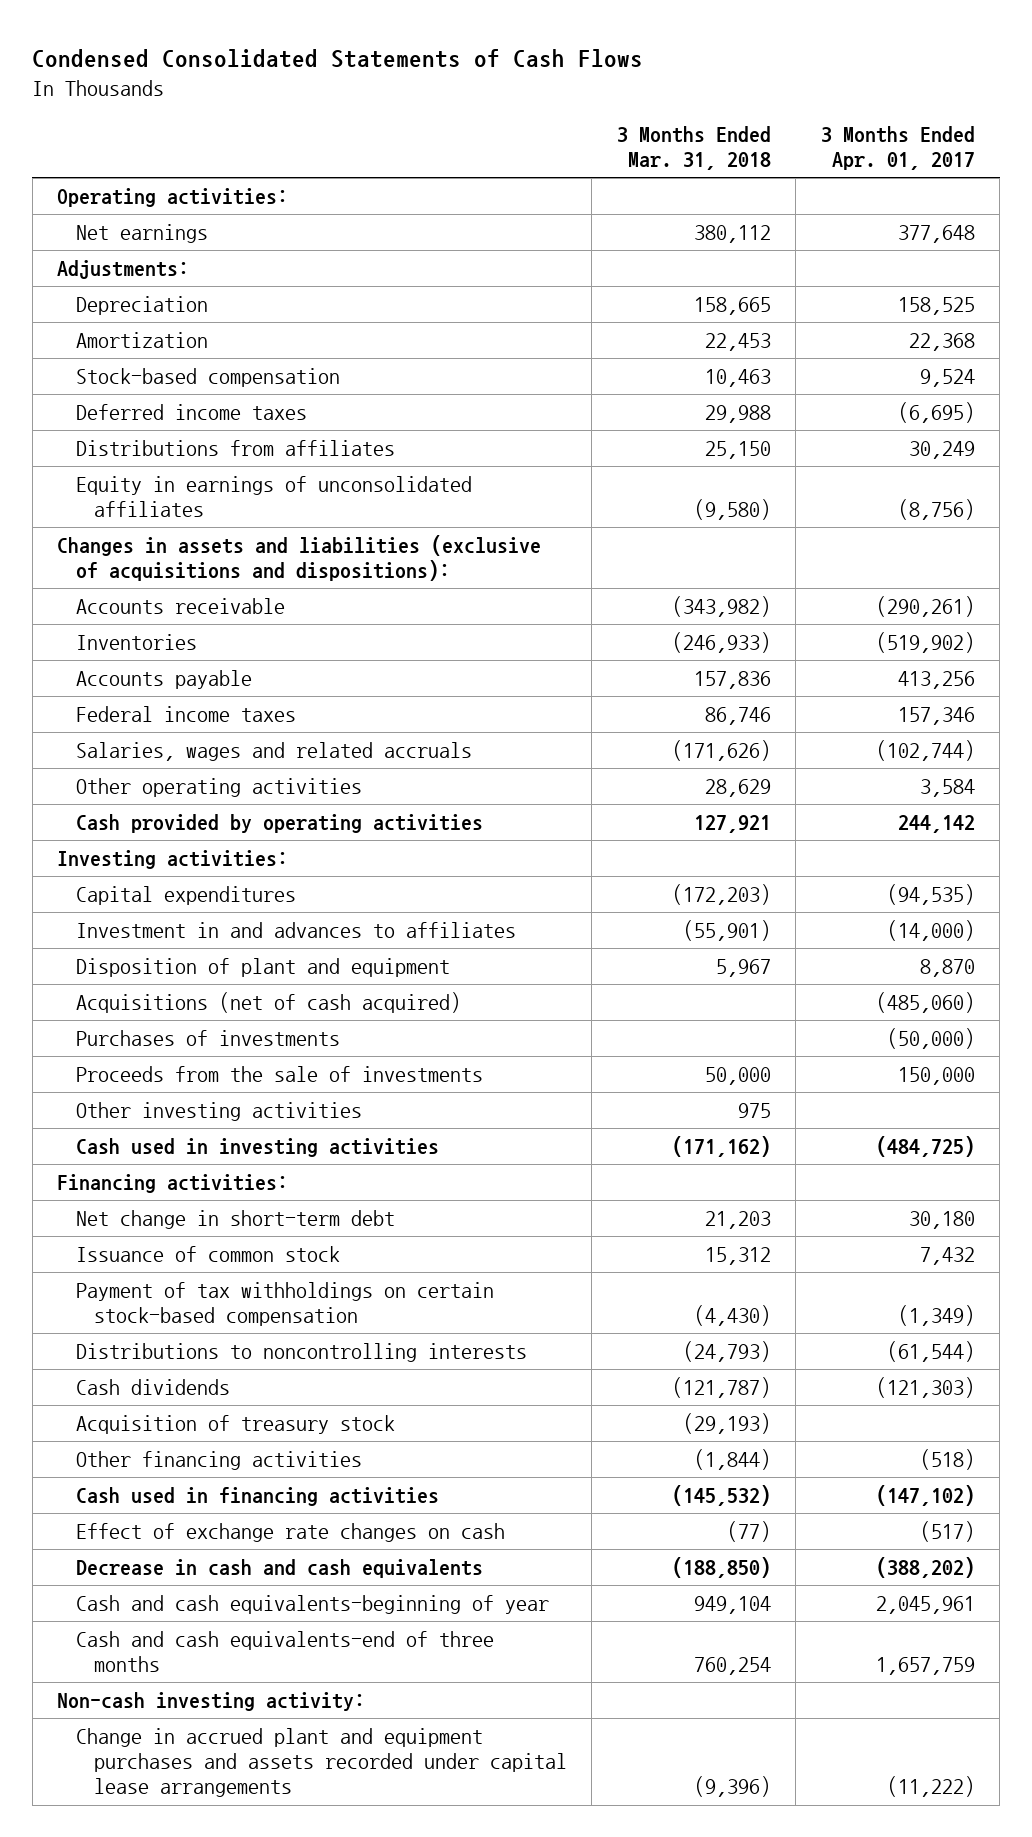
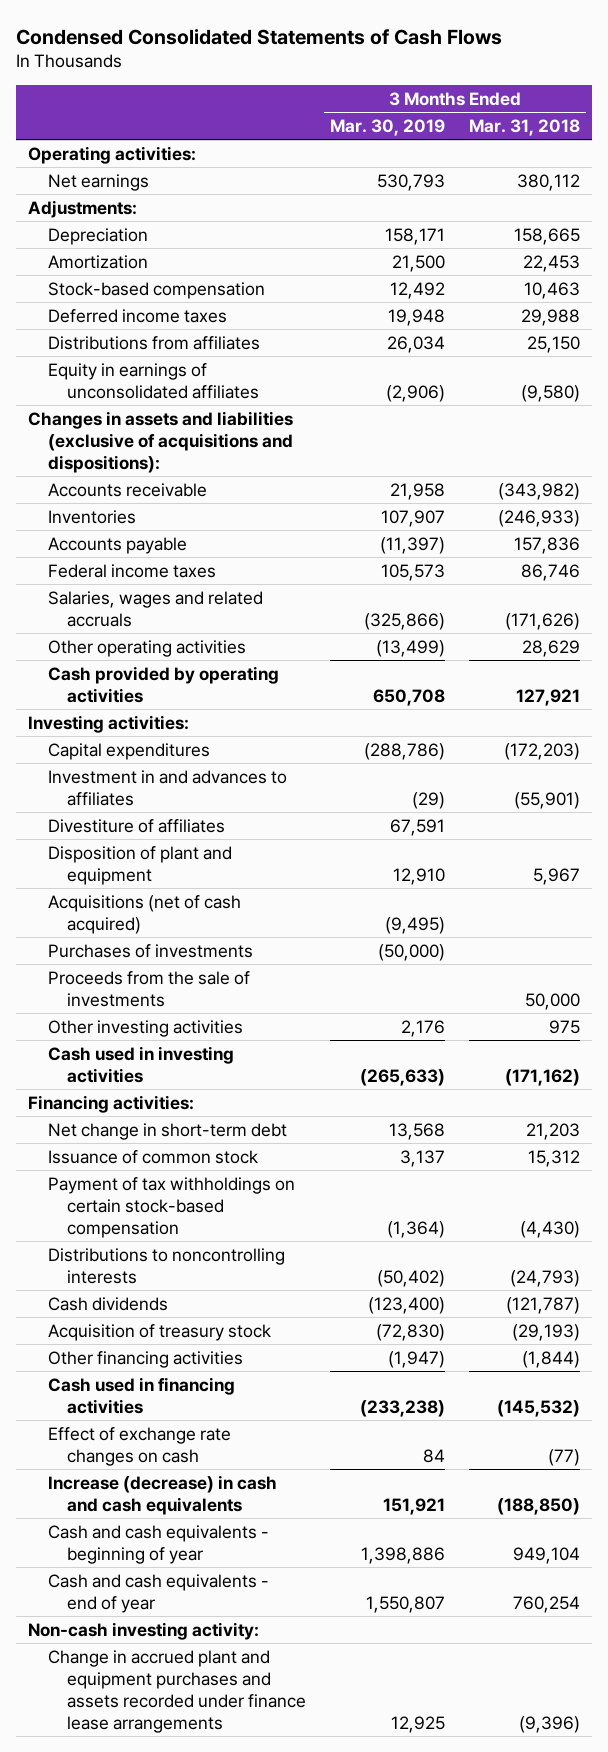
[820,126,975,171] 3 Months Ended Apr. 01, 2017 -> none
none -> [330,118,446,136] Mar. 30, 2019
none -> [47,818,225,833] Divestiture of affiliates
[75,1558,483,1578] Decrease in cash and cash equivalents -> [47,1474,277,1515] Increase (decrease) in cash and cash equivalents
[75,1594,549,1614] Cash and cash equivalents-beginning of year -> [47,1524,269,1564] Cash and cash equivalents - beginning of year
[75,1630,494,1673] Cash and cash equivalents-end of three months -> [47,1573,269,1613] Cash and cash equivalents - end of year
[75,1727,567,1798] Change in accrued plant and equipment purchases and assets recorded under capital lease arrangements -> [47,1649,307,1733] Change in accrued plant and equipment purchases and assets recorded under finance lease arrangements

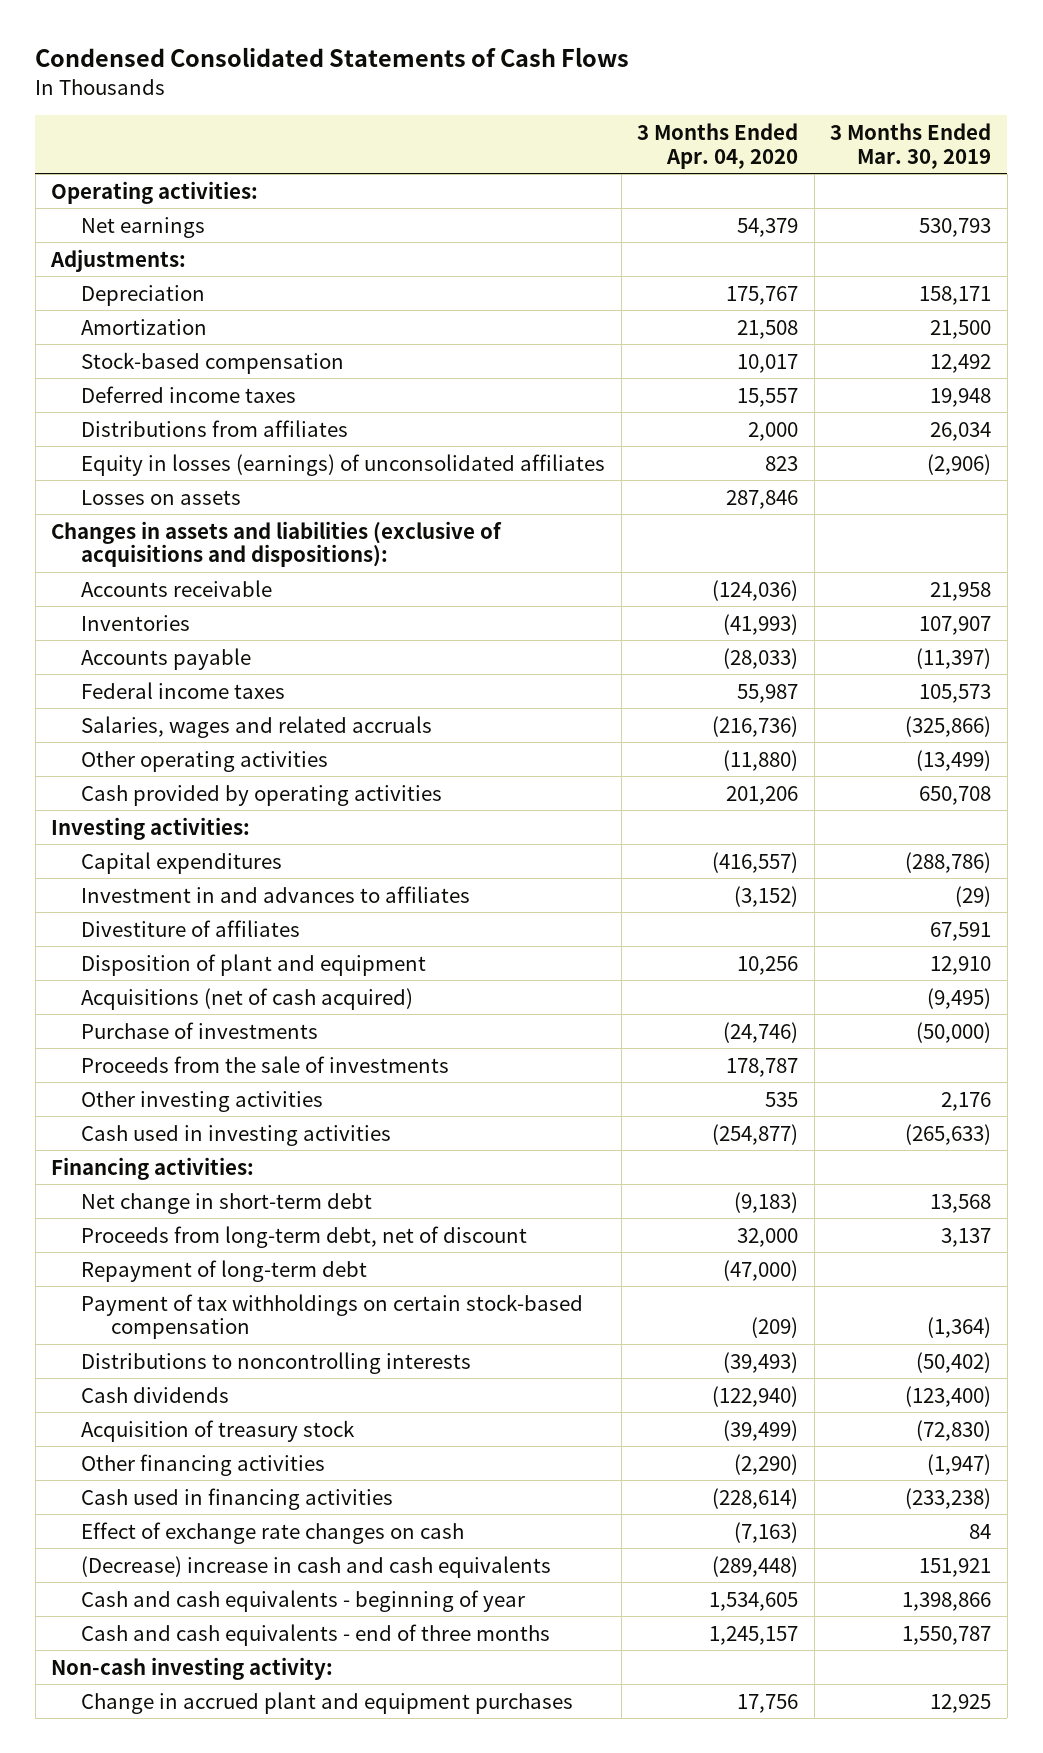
[469,118,581,136] Mar. 31, 2018 -> none
none -> [637,122,799,169] 3 Months Ended Apr. 04, 2020
[47,362,260,399] Equity in earnings of unconsolidated affiliates -> [81,453,606,476] Equity in losses (earnings) of unconsolidated affiliates
none -> [81,489,242,505] Losses on assets
[47,943,253,958] Purchases of investments -> [81,1021,319,1039] Purchase of investments
[47,1149,258,1164] Issuance of common stock -> [81,1225,528,1248] Proceeds from long-term debt, net of discount
none -> [81,1259,368,1282] Repayment of long-term debt
[47,1474,277,1515] Increase (decrease) in cash and cash equivalents -> [81,1555,552,1578] (Decrease) increase in cash and cash equivalents
[361,1546,446,1564] 1,398,886 -> [902,1591,992,1611] 1,398,866
[47,1573,269,1613] Cash and cash equivalents - end of year -> [81,1623,551,1646] Cash and cash equivalents - end of three months
[366,1595,446,1613] 1,550,807 -> [902,1625,992,1645] 1,550,787
[47,1649,307,1733] Change in accrued plant and equipment purchases and assets recorded under finance lease arrangements -> [81,1691,574,1714] Change in accrued plant and equipment purchases

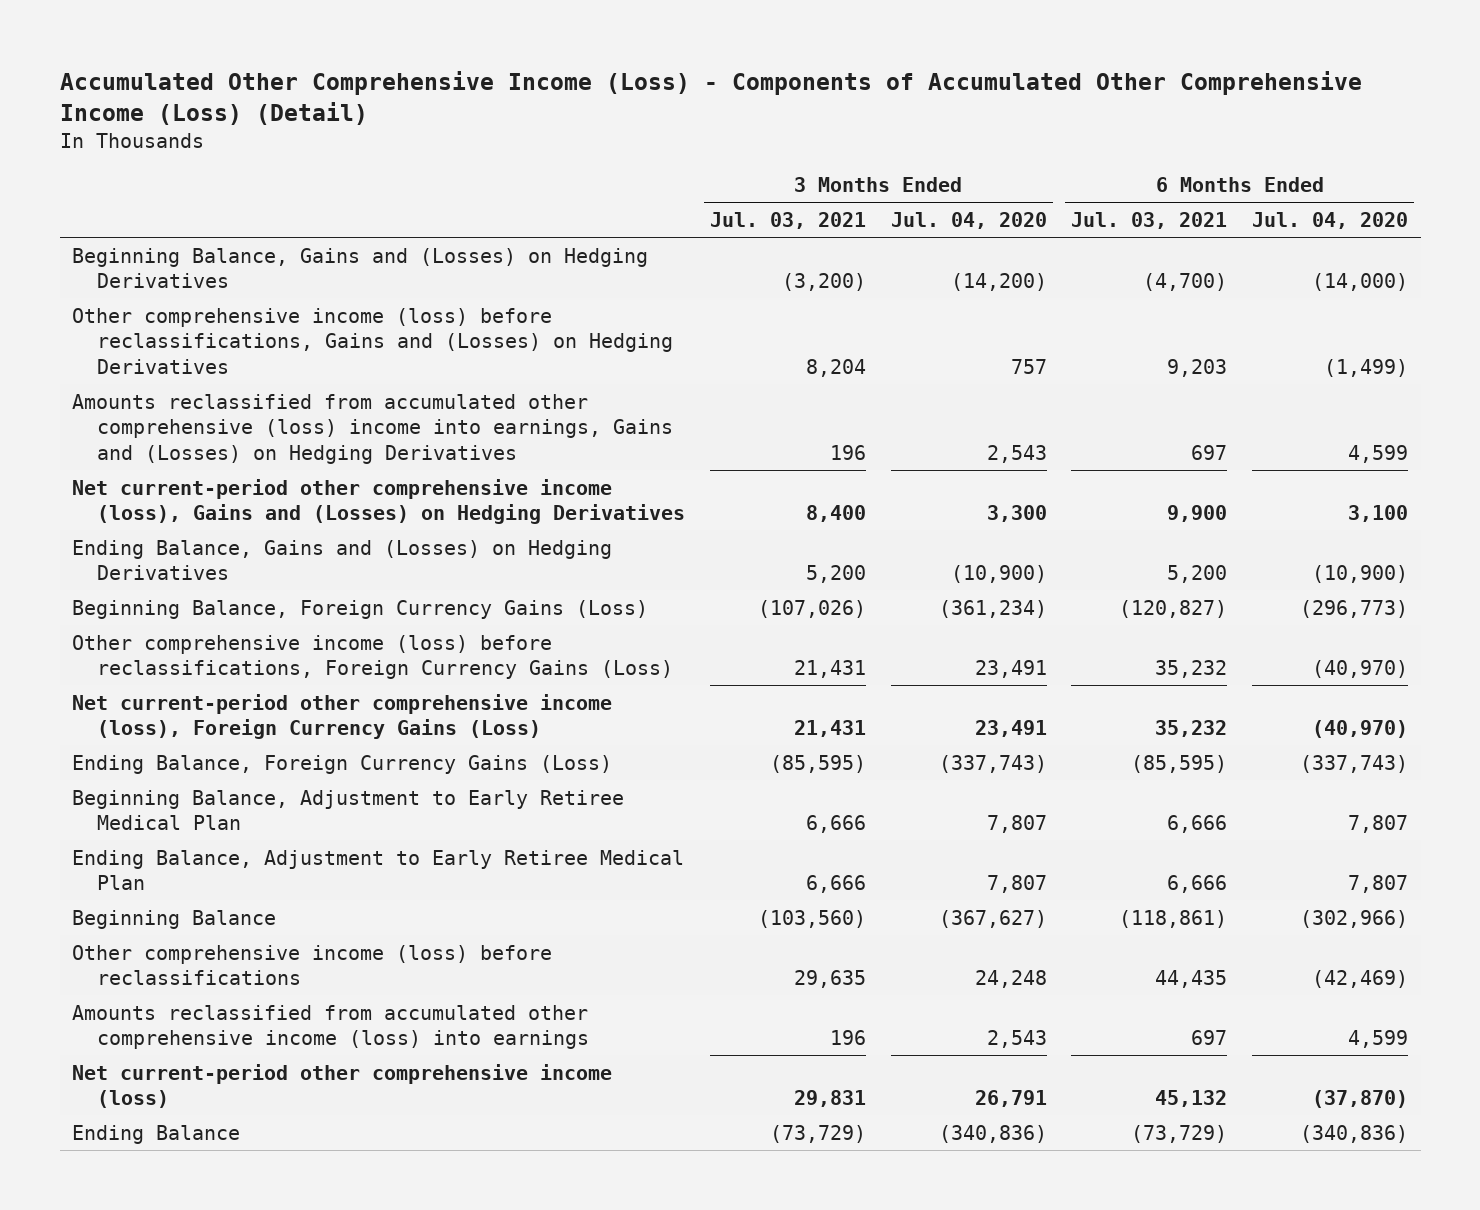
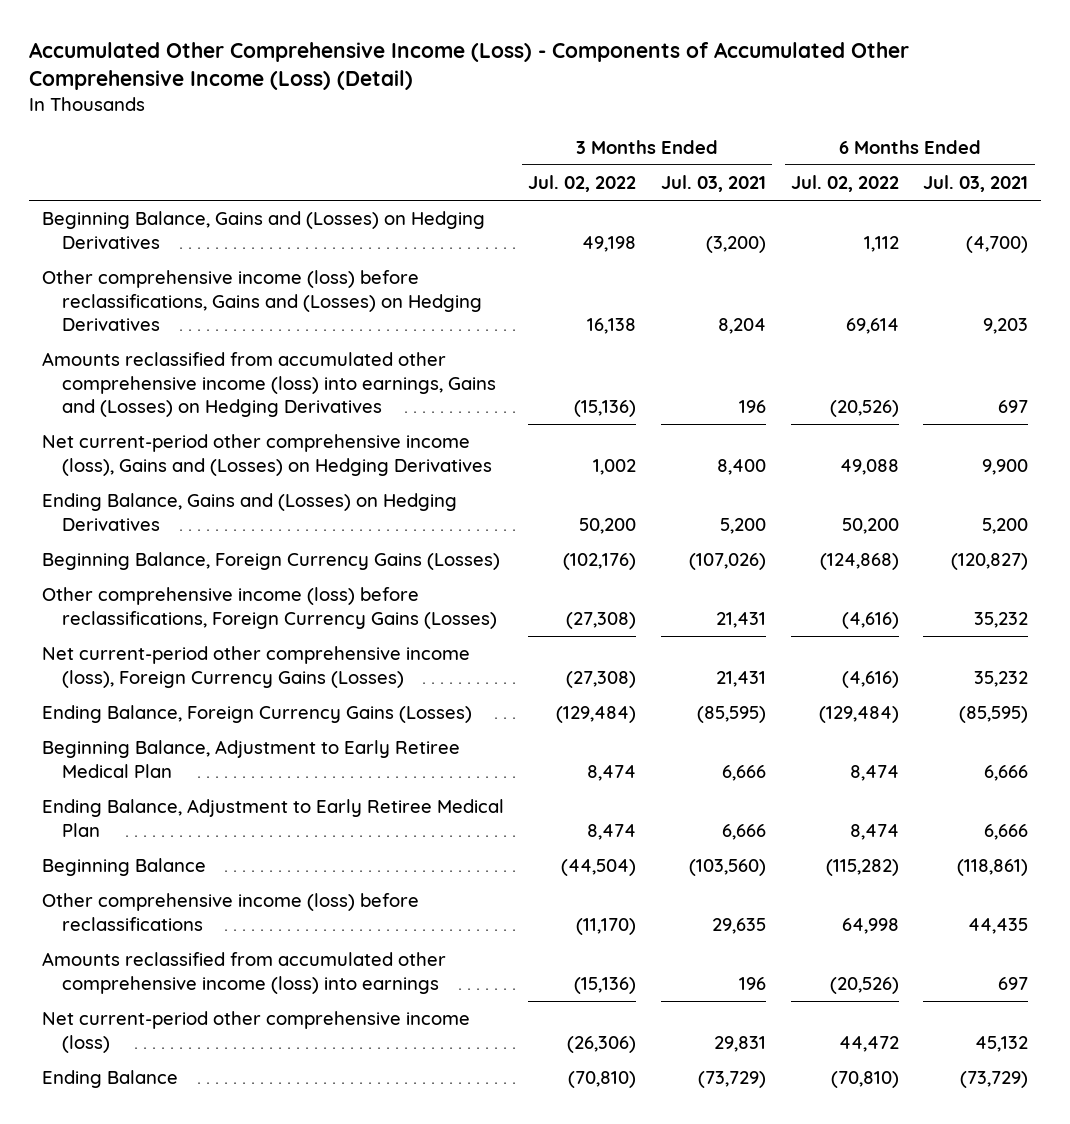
[890,212,1047,230] Jul. 04, 2020 -> none
[1252,212,1409,230] Jul. 04, 2020 -> none
none -> [528,175,637,193] Jul. 02, 2022
none -> [790,175,899,193] Jul. 02, 2022
[72,393,674,464] Amounts reclassified from accumulated other comprehensive (loss) income into earnings, Gains and (Losses) on Hedging Derivatives -> [41,352,496,418] Amounts reclassified from accumulated other comprehensive income (loss) into earnings, Gains and (Losses) on Hedging Derivatives
[72,599,649,619] Beginning Balance, Foreign Currency Gains (Loss) -> [41,552,500,571] Beginning Balance, Foreign Currency Gains (Losses)
[72,634,674,680] Other comprehensive income (loss) before reclassifications, Foreign Currency Gains (Loss) -> [41,587,497,629] Other comprehensive income (loss) before reclassifications, Foreign Currency Gains (Losses)
[72,693,613,740] Net current-period other comprehensive income (loss), Foreign Currency Gains (Loss) -> [41,646,470,688] Net current-period other comprehensive income (loss), Foreign Currency Gains (Losses)
[72,754,613,774] Ending Balance, Foreign Currency Gains (Loss) -> [41,705,472,724] Ending Balance, Foreign Currency Gains (Losses)

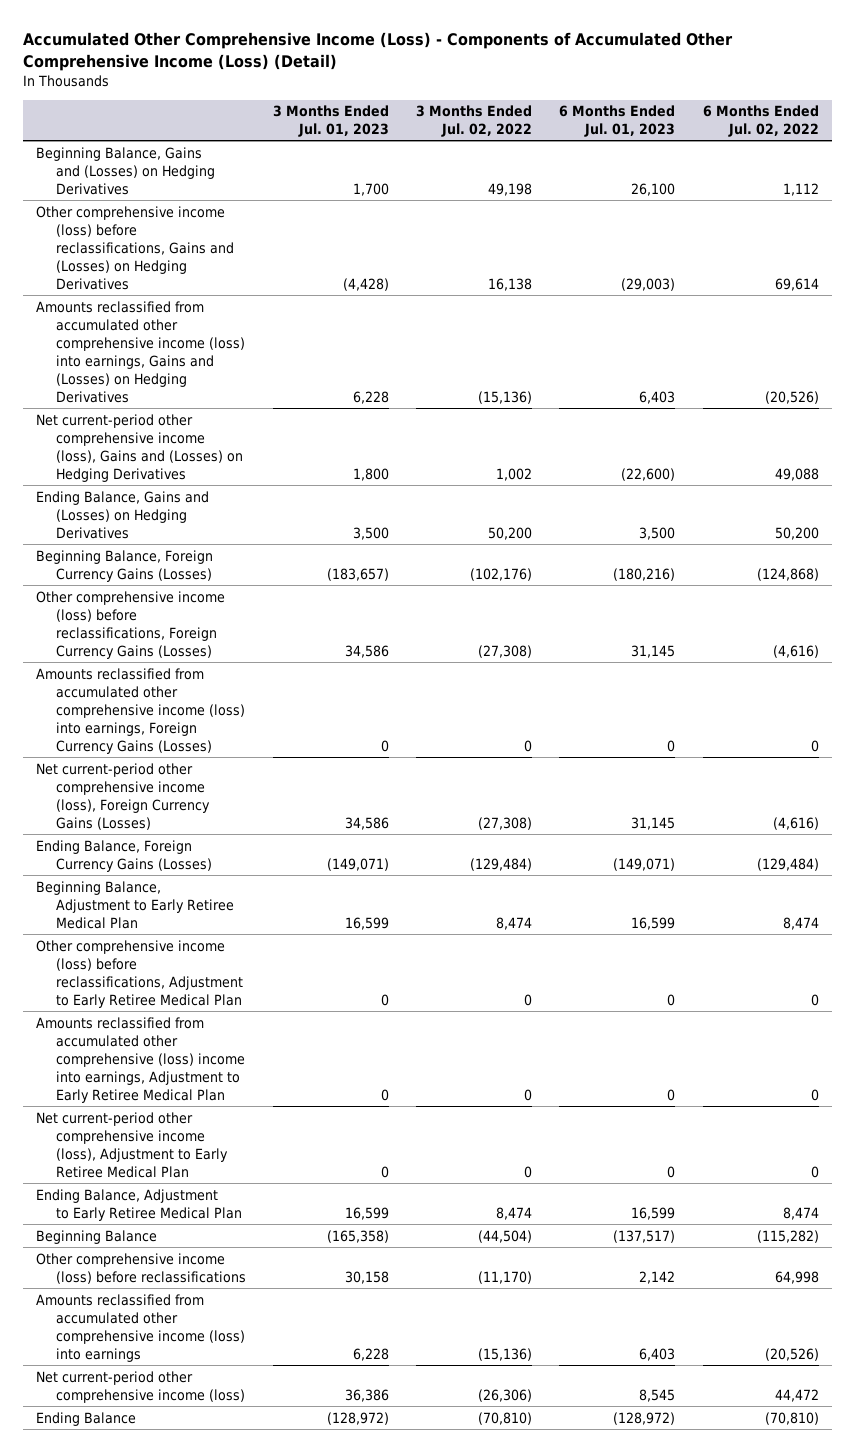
[661,175,767,193] Jul. 03, 2021 -> none
[923,175,1029,193] Jul. 03, 2021 -> none
none -> [273,105,390,138] 3 Months Ended Jul. 01, 2023
none -> [559,105,676,138] 6 Months Ended Jul. 01, 2023
none -> [36,667,246,754] Amounts reclassified from accumulated other comprehensive income (loss) into earnings, Foreign Currency Gains (Losses)
none -> [36,939,244,1008] Other comprehensive income (loss) before reclassifications, Adjustment to Early Retiree Medical Plan
none -> [36,1016,246,1103] Amounts reclassified from accumulated other comprehensive (loss) income into earnings, Adjustment to Early Retiree Medical Plan
none -> [36,1111,229,1178] Net current-period other comprehensive income (loss), Adjustment to Early Retiree Medical Plan

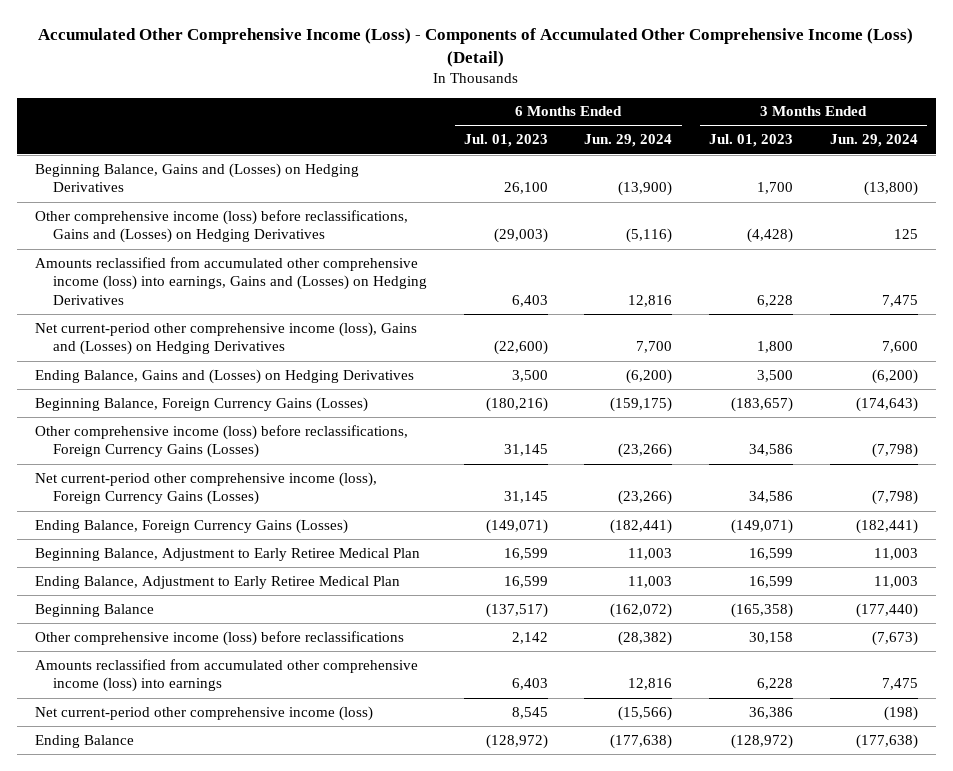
[416,105,533,138] 3 Months Ended Jul. 02, 2022 -> none
[702,105,819,138] 6 Months Ended Jul. 02, 2022 -> none
none -> [584,134,673,148] Jun. 29, 2024
none -> [829,134,918,148] Jun. 29, 2024
[36,667,246,754] Amounts reclassified from accumulated other comprehensive income (loss) into earnings, Foreign Currency Gains (Losses) -> none
[36,939,244,1008] Other comprehensive income (loss) before reclassifications, Adjustment to Early Retiree Medical Plan -> none
[36,1016,246,1103] Amounts reclassified from accumulated other comprehensive (loss) income into earnings, Adjustment to Early Retiree Medical Plan -> none
[36,1111,229,1178] Net current-period other comprehensive income (loss), Adjustment to Early Retiree Medical Plan -> none

